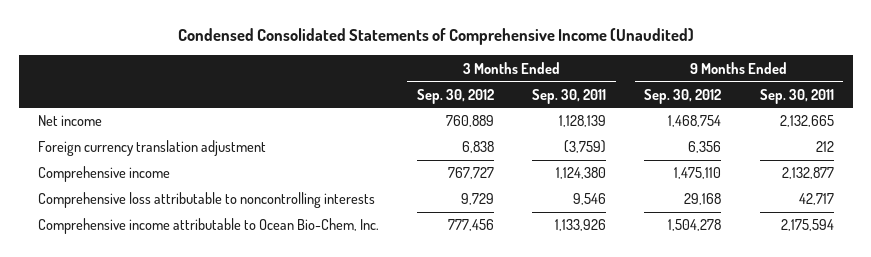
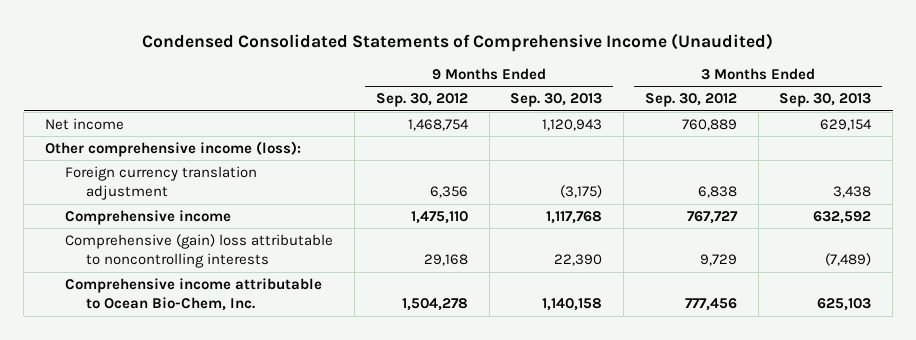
[532,88,607,104] Sep. 30, 2011 -> none
[759,88,834,104] Sep. 30, 2011 -> none
none -> [510,93,603,108] Sep. 30, 2013
none -> [779,93,872,108] Sep. 30, 2013
none -> [44,140,301,157] Other comprehensive income (loss):
[37,192,375,209] Comprehensive loss attributable to noncontrolling interests -> [65,233,334,269] Comprehensive (gain) loss attributable to noncontrolling interests

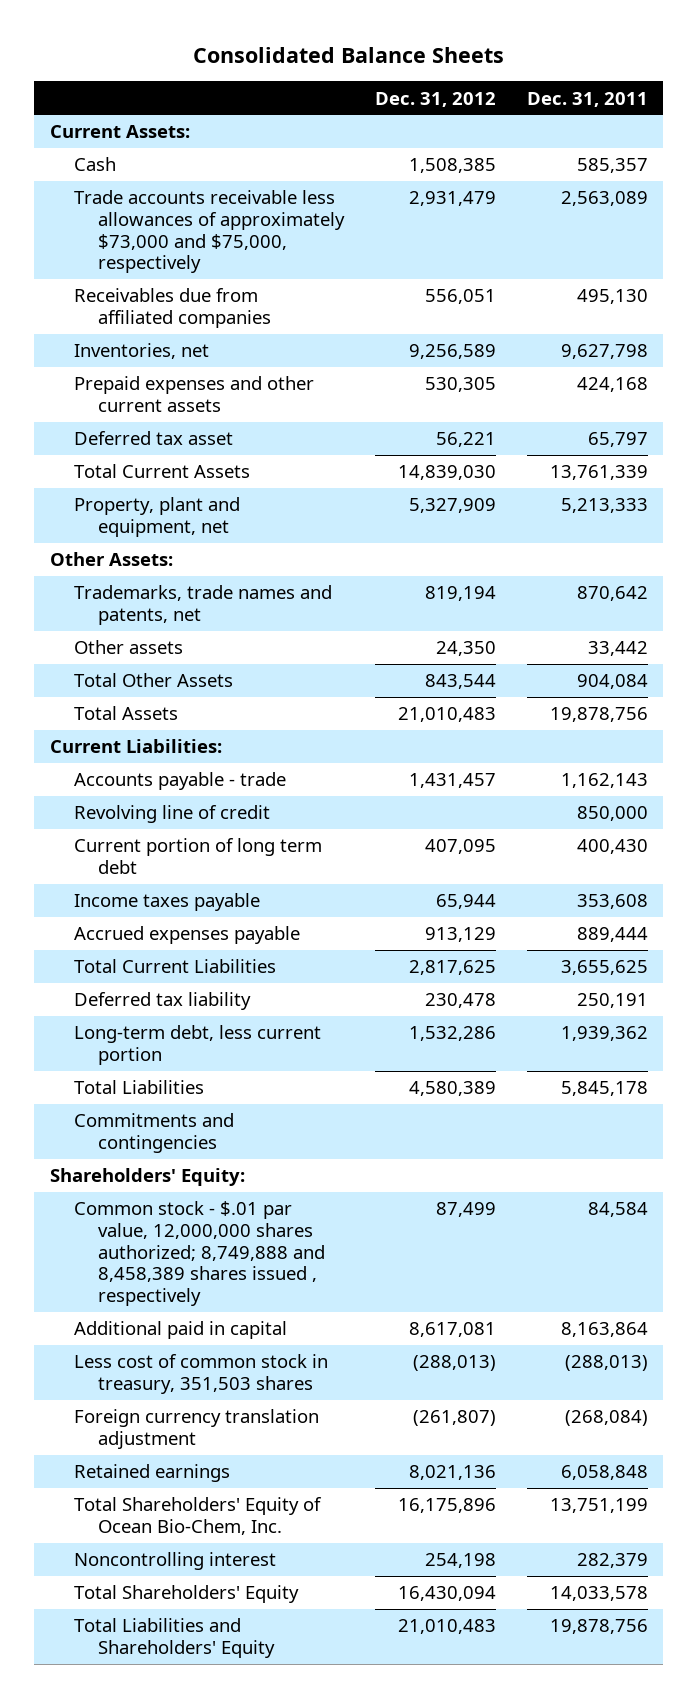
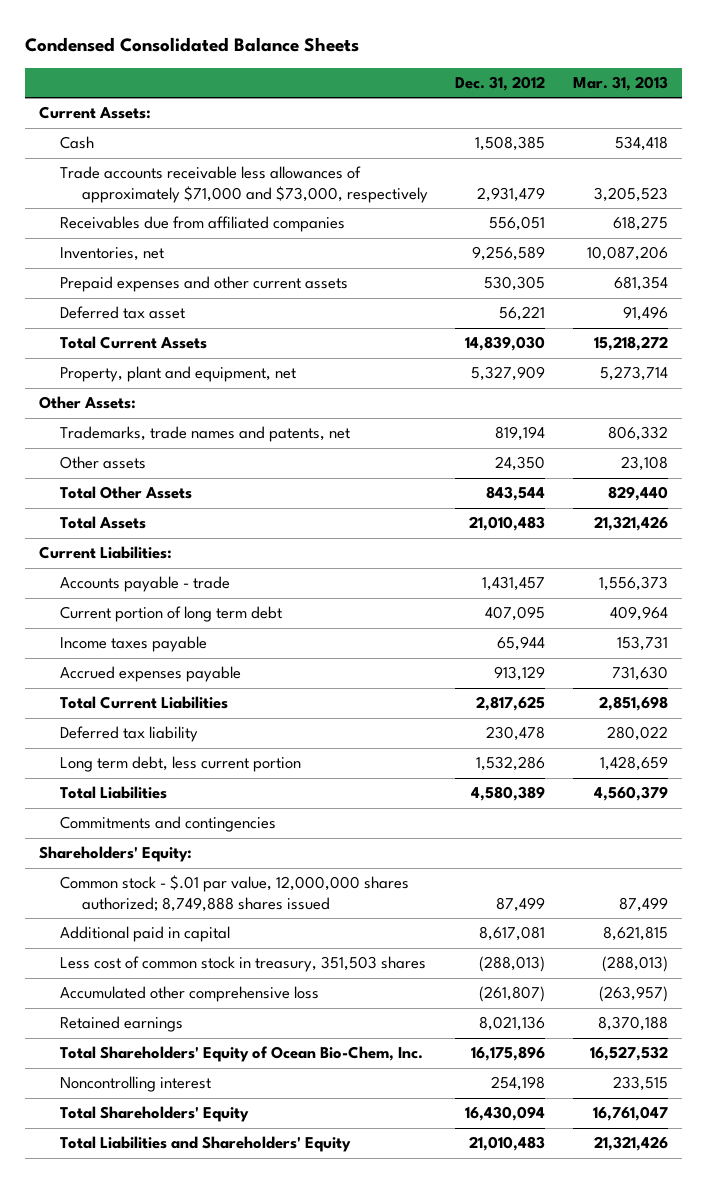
[192,46,504,63] Consolidated Balance Sheets -> [25,37,360,53] Condensed Consolidated Balance Sheets
[526,91,648,107] Dec. 31, 2011 -> none
none -> [573,76,669,92] Mar. 31, 2013
[73,190,346,274] Trade accounts receivable less allowances of approximately $73,000 and $75,000, respectively -> [60,166,428,203] Trade accounts receivable less allowances of approximately $71,000 and $73,000, respectively
[73,805,270,824] Revolving line of credit -> none
[73,1025,321,1065] Long-term debt, less current portion -> [60,756,302,773] Long term debt, less current portion
[73,1201,326,1307] Common stock - $.01 par value, 12,000,000 shares authorized; 8,749,888 and 8,458,389 shares issued , respectively -> [60,875,410,912] Common stock - $.01 par value, 12,000,000 shares authorized; 8,749,888 shares issued
[73,1409,319,1449] Foreign currency translation adjustment -> [60,986,320,1003] Accumulated other comprehensive loss

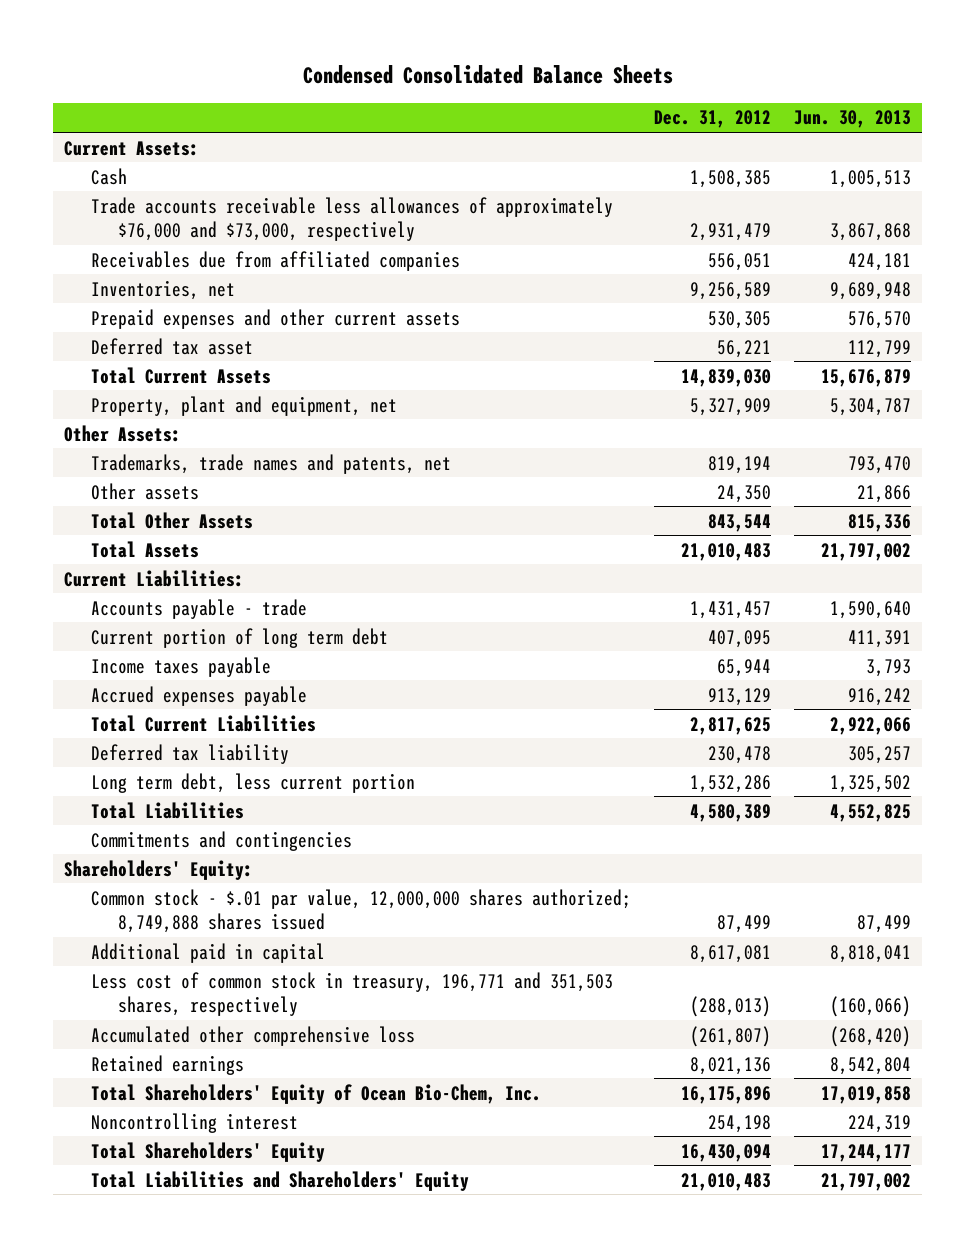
[573,76,669,92] Mar. 31, 2013 -> none
none -> [794,110,912,129] Jun. 30, 2013
[60,166,428,203] Trade accounts receivable less allowances of approximately $71,000 and $73,000, respectively -> [91,196,614,241] Trade accounts receivable less allowances of approximately $76,000 and $73,000, respectively
[60,956,427,973] Less cost of common stock in treasury, 351,503 shares -> [91,971,614,1016] Less cost of common stock in treasury, 196,771 and 351,503 shares, respectively

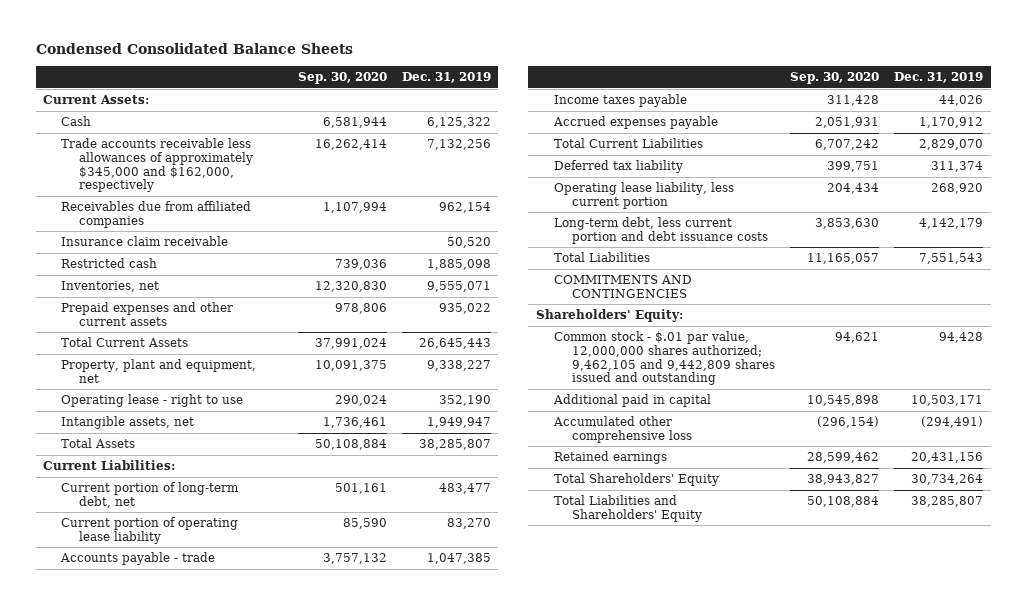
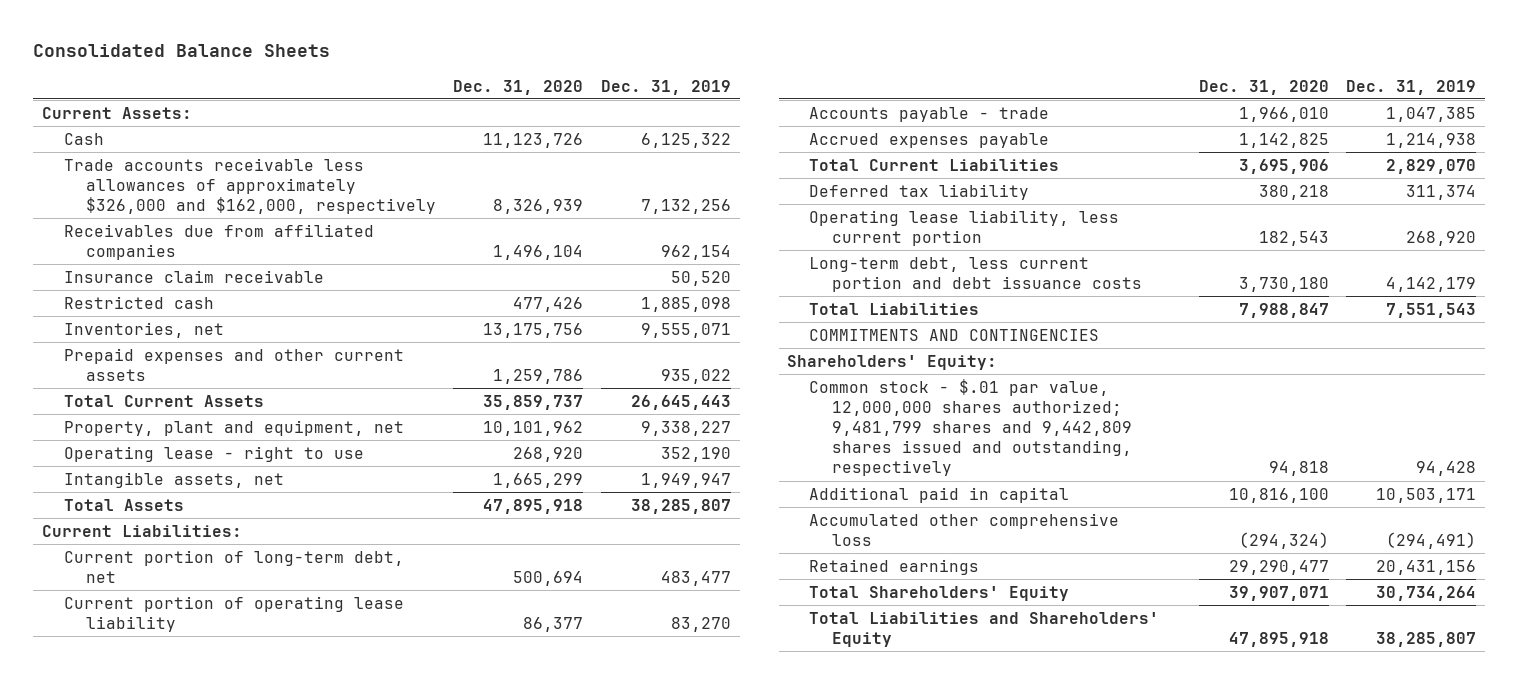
[35,43,353,55] Condensed Consolidated Balance Sheets -> [33,44,331,58] Consolidated Balance Sheets
[297,72,387,85] Sep. 30, 2020 -> none
none -> [453,79,584,95] Dec. 31, 2020
[61,138,254,193] Trade accounts receivable less allowances of approximately $345,000 and $162,000, respectively -> [63,157,437,215] Trade accounts receivable less allowances of approximately $326,000 and $162,000, respectively
[553,94,687,108] Income taxes payable -> none
[919,117,984,129] 1,170,912 -> [1386,132,1477,148] 1,214,938
[553,331,775,386] Common stock - $.01 par value, 12,000,000 shares authorized; 9,462,105 and 9,442,809 shares issued and outstanding -> [809,378,1132,477] Common stock - $.01 par value, 12,000,000 shares authorized; 9,481,799 shares and 9,442,809 shares issued and outstanding, respectively

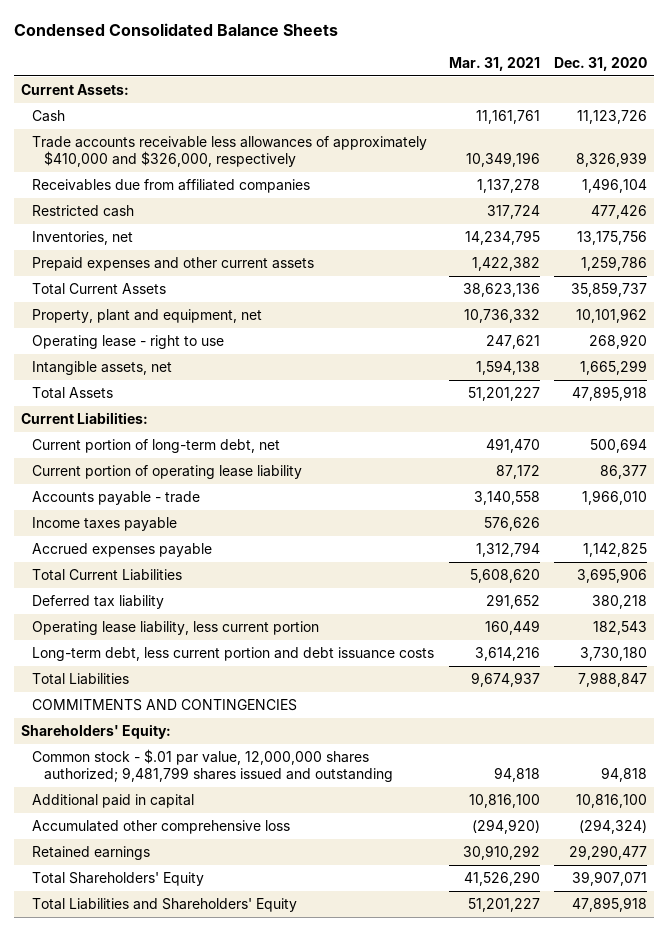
[33,44,331,58] Consolidated Balance Sheets -> [13,22,338,36] Condensed Consolidated Balance Sheets
[600,79,731,95] Dec. 31, 2019 -> none
none -> [448,56,540,71] Mar. 31, 2021
[63,157,437,215] Trade accounts receivable less allowances of approximately $326,000 and $162,000, respectively -> [32,136,428,167] Trade accounts receivable less allowances of approximately $410,000 and $326,000, respectively
[63,269,324,283] Insurance claim receivable -> none
none -> [32,517,178,532] Income taxes payable
[809,378,1132,477] Common stock - $.01 par value, 12,000,000 shares authorized; 9,481,799 shares and 9,442,809 shares issued and outstanding, respectively -> [32,749,394,782] Common stock - $.01 par value, 12,000,000 shares authorized; 9,481,799 shares issued and outstanding

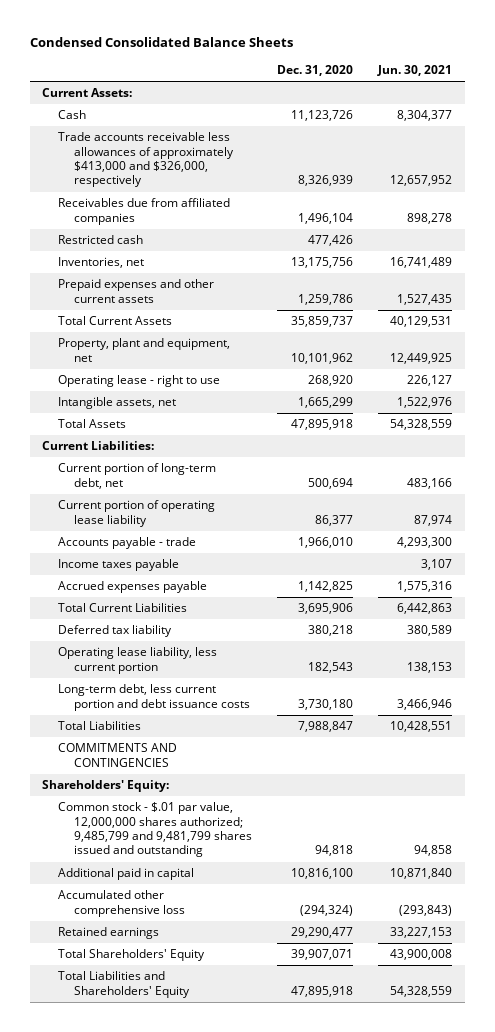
[448,56,540,71] Mar. 31, 2021 -> none
none -> [377,64,453,76] Jun. 30, 2021
[32,136,428,167] Trade accounts receivable less allowances of approximately $410,000 and $326,000, respectively -> [58,132,234,188] Trade accounts receivable less allowances of approximately $413,000 and $326,000, respectively
[32,749,394,782] Common stock - $.01 par value, 12,000,000 shares authorized; 9,481,799 shares issued and outstanding -> [58,802,252,858] Common stock - $.01 par value, 12,000,000 shares authorized; 9,485,799 and 9,481,799 shares issued and outstanding

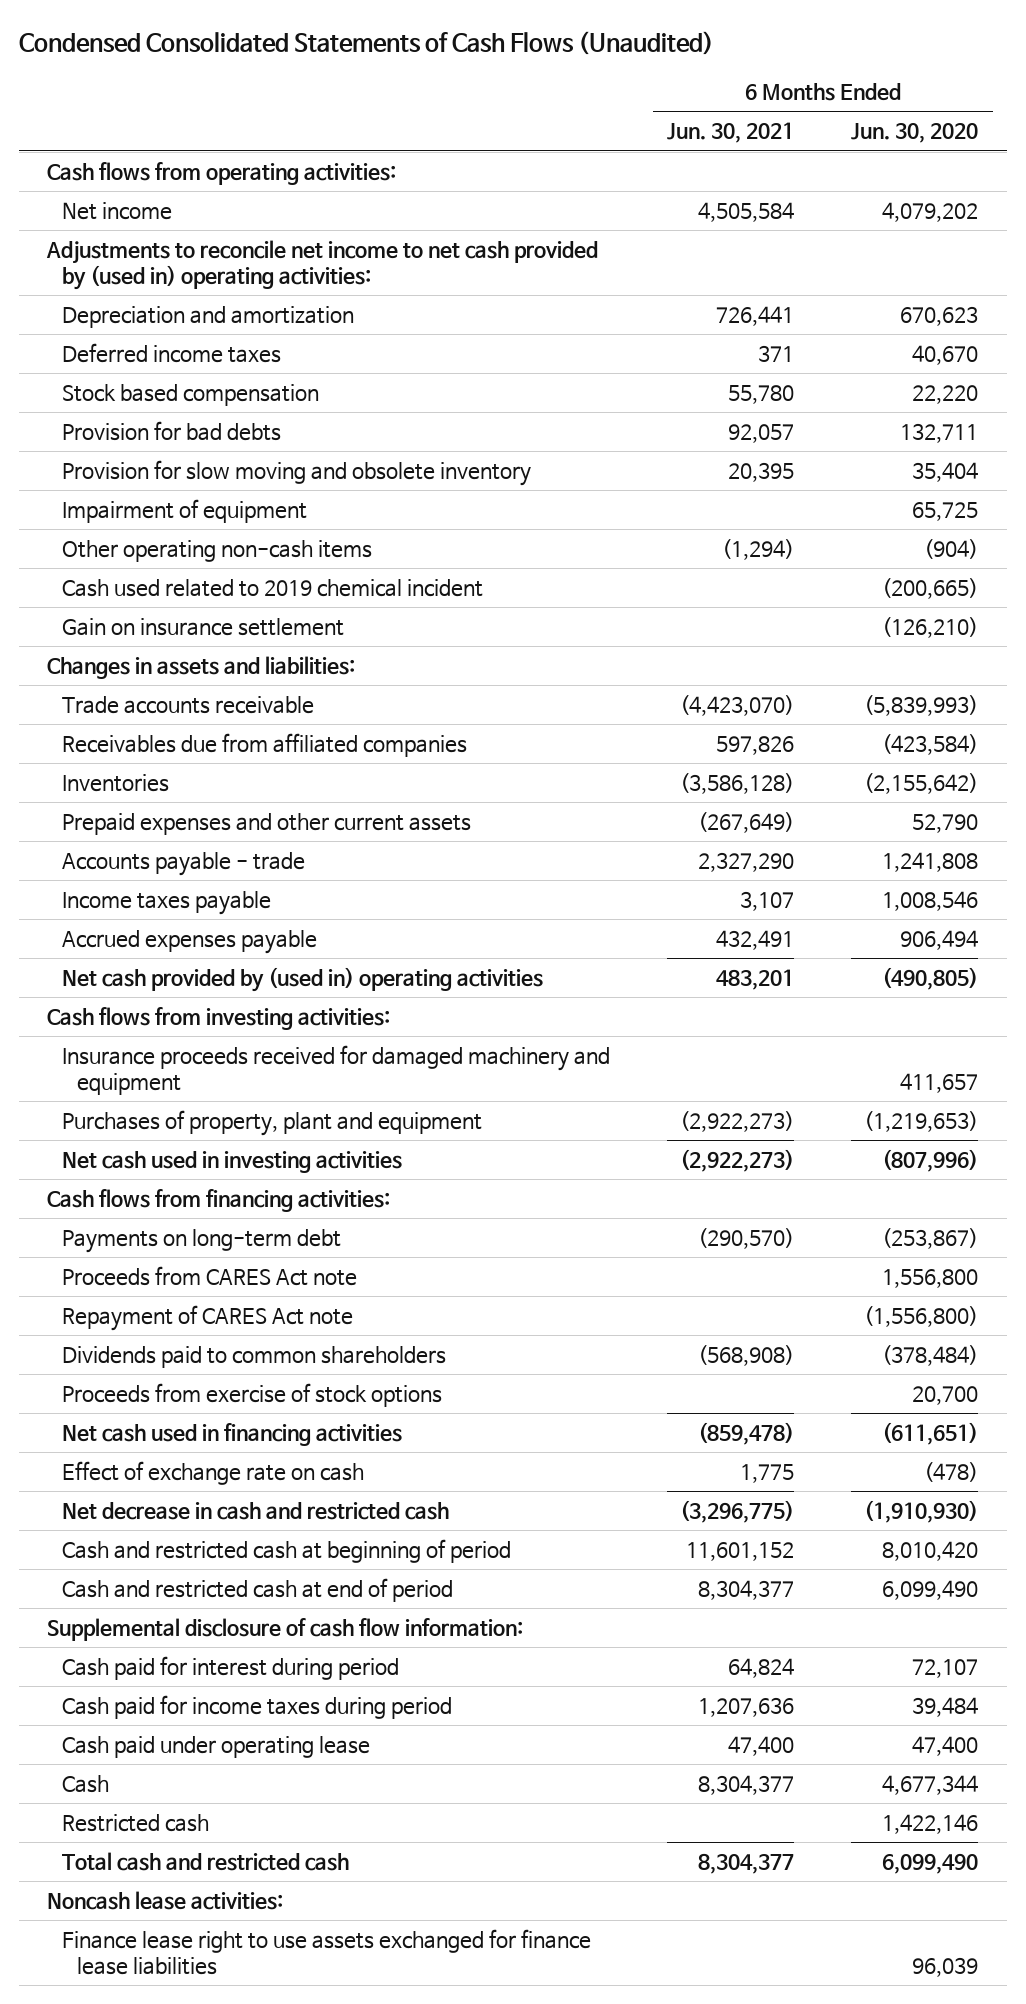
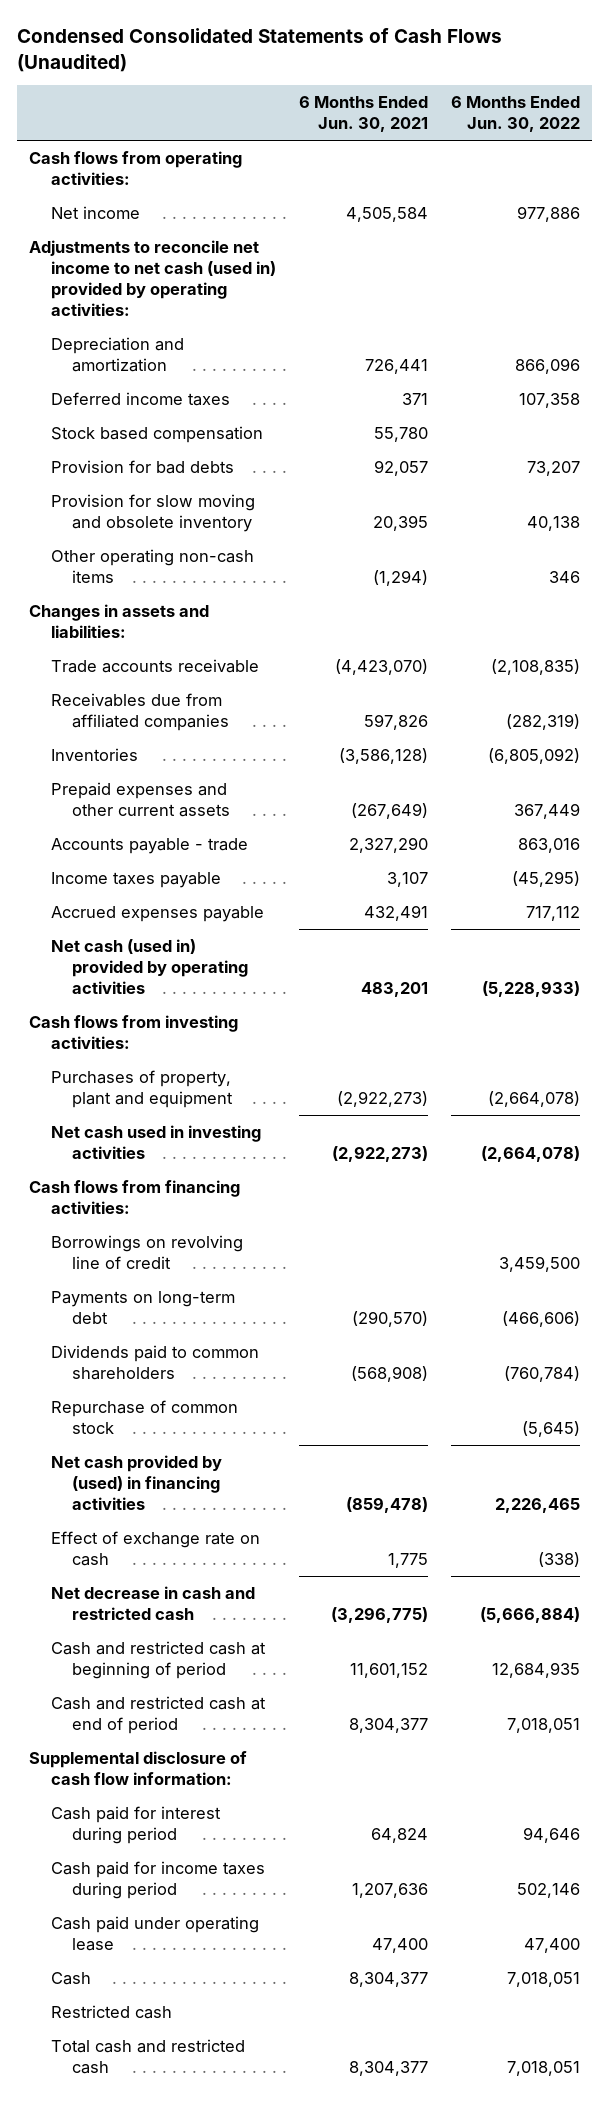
[851,123,979,144] Jun. 30, 2020 -> none
none -> [450,96,580,133] 6 Months Ended Jun. 30, 2022
[46,240,599,291] Adjustments to reconcile net income to net cash provided by (used in) operating activities: -> [28,239,276,317] Adjustments to reconcile net income to net cash (used in) provided by operating activities:
[62,499,308,524] Impairment of equipment -> none
[62,579,484,598] Cash used related to 2019 chemical incident -> none
[62,618,345,637] Gain on insurance settlement -> none
[62,967,544,993] Net cash provided by (used in) operating activities -> [50,938,249,995] Net cash (used in) provided by operating activities
[62,1045,611,1096] Insurance proceeds received for damaged machinery and equipment -> none
none -> [50,1234,243,1270] Borrowings on revolving line of credit
[62,1266,358,1287] Proceeds from CARES Act note -> none
[62,1305,354,1332] Repayment of CARES Act note -> none
[62,1383,443,1408] Proceeds from exercise of stock options -> none
none -> [50,1399,238,1435] Repurchase of common stock
[62,1423,403,1447] Net cash used in financing activities -> [50,1454,222,1511] Net cash provided by (used) in financing activities
[47,1891,284,1911] Noncash lease activities: -> none
[62,1929,592,1976] Finance lease right to use assets exchanged for finance lease liabilities -> none

